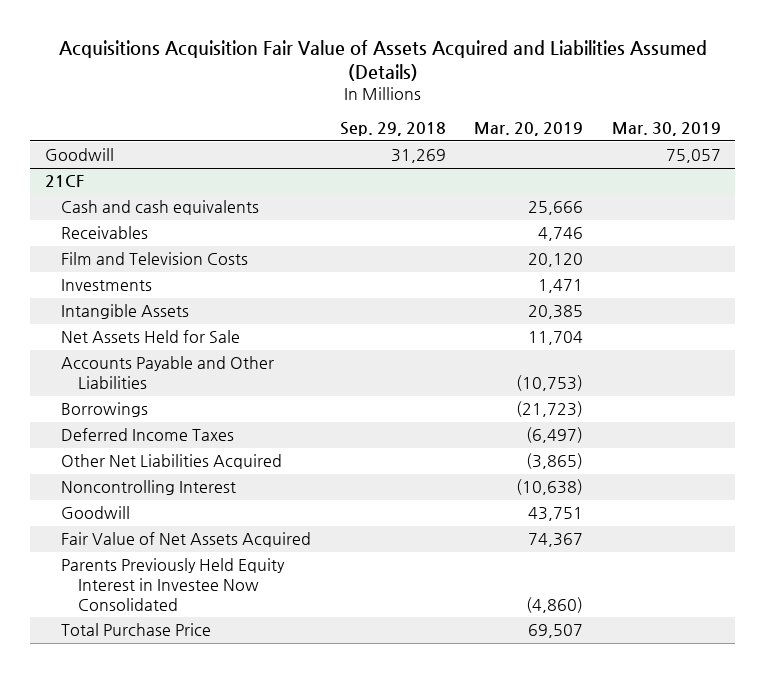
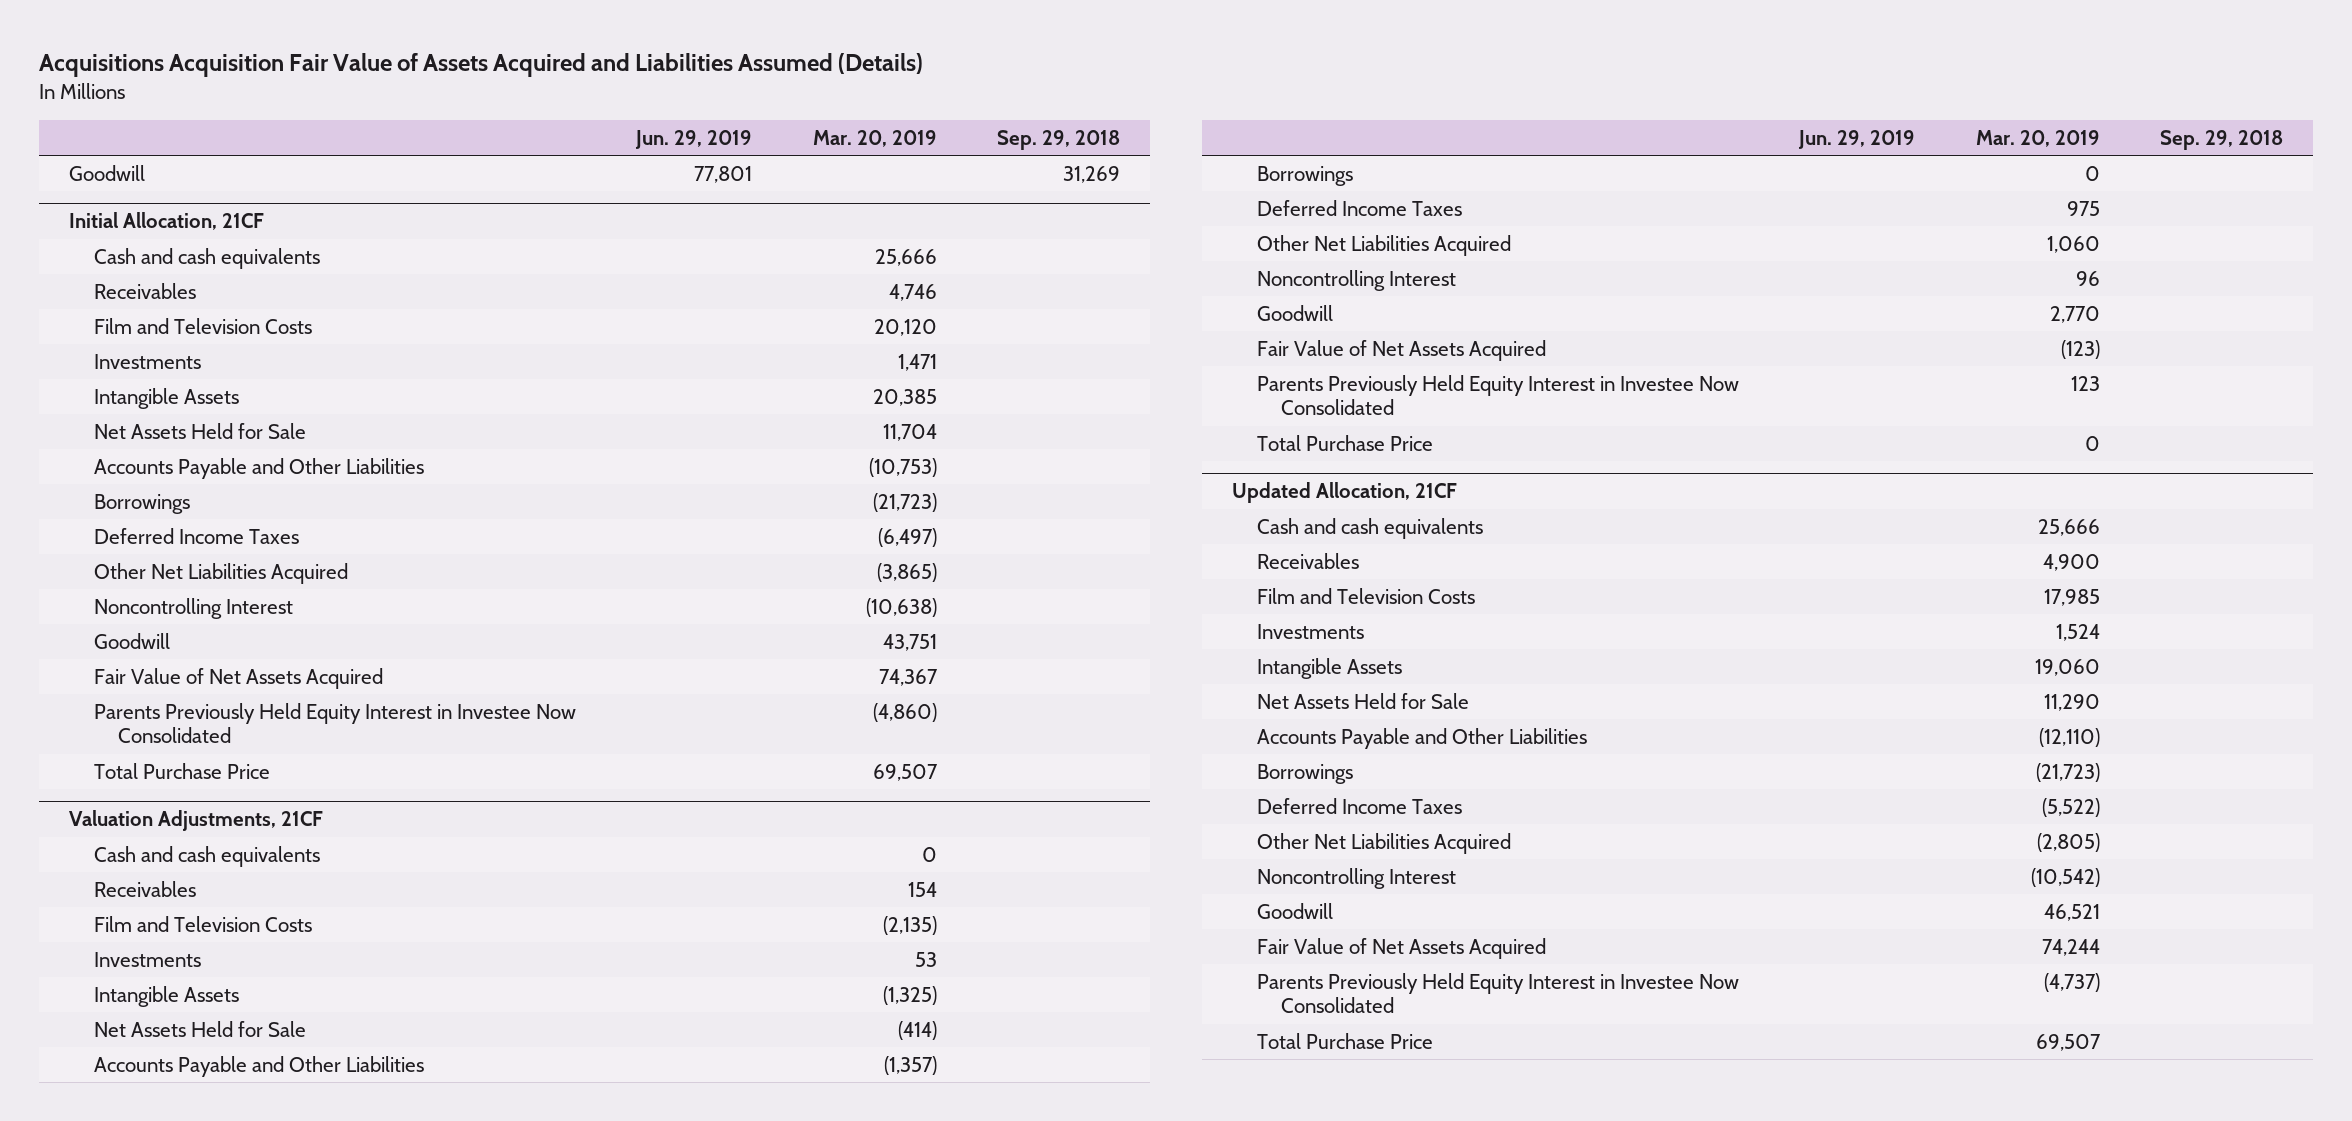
[611,121,721,136] Mar. 30, 2019 -> none
none -> [635,129,753,149] Jun. 29, 2019
[44,175,84,188] 21CF -> none
none -> [69,212,265,231] Initial Allocation, 21CF
none -> [69,810,324,832] Valuation Adjustments, 21CF
none -> [93,845,320,867] Cash and cash equivalents
none -> [93,880,196,897] Receivables
none -> [93,915,312,932] Film and Television Costs
none -> [93,951,201,967] Investments
none -> [93,985,239,1007] Intangible Assets
none -> [93,1020,306,1037] Net Assets Held for Sale
none -> [93,1055,424,1077] Accounts Payable and Other Liabilities
none -> [1256,165,1353,186] Borrowings
none -> [1256,199,1462,216] Deferred Income Taxes
none -> [1256,234,1511,256] Other Net Liabilities Acquired
none -> [1256,269,1456,291] Noncontrolling Interest
none -> [1256,304,1333,321] Goodwill
none -> [1256,339,1546,361] Fair Value of Net Assets Acquired
none -> [1256,374,1739,416] Parents Previously Held Equity Interest in Investee Now Consolidated
none -> [1256,434,1433,451] Total Purchase Price
none -> [1232,482,1458,504] Updated Allocation, 21CF
none -> [1256,517,1483,539] Cash and cash equivalents
none -> [1256,552,1359,569] Receivables
none -> [1256,587,1475,604] Film and Television Costs
none -> [1256,623,1364,639] Investments
none -> [1256,657,1402,679] Intangible Assets
none -> [1256,692,1469,709] Net Assets Held for Sale
none -> [1256,727,1587,749] Accounts Payable and Other Liabilities
none -> [1256,763,1353,784] Borrowings
none -> [1256,797,1462,814] Deferred Income Taxes
none -> [1256,832,1511,854] Other Net Liabilities Acquired
none -> [1256,867,1456,889] Noncontrolling Interest
none -> [1256,902,1333,919] Goodwill
none -> [1256,937,1546,959] Fair Value of Net Assets Acquired
none -> [1256,972,1739,1014] Parents Previously Held Equity Interest in Investee Now Consolidated
none -> [1256,1032,1433,1049] Total Purchase Price

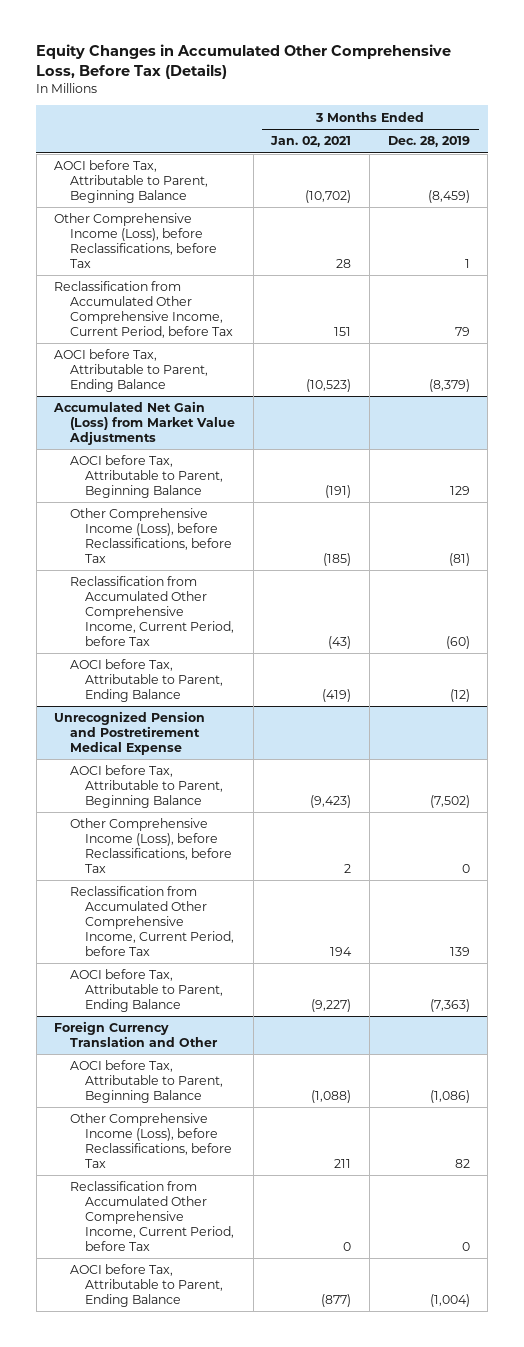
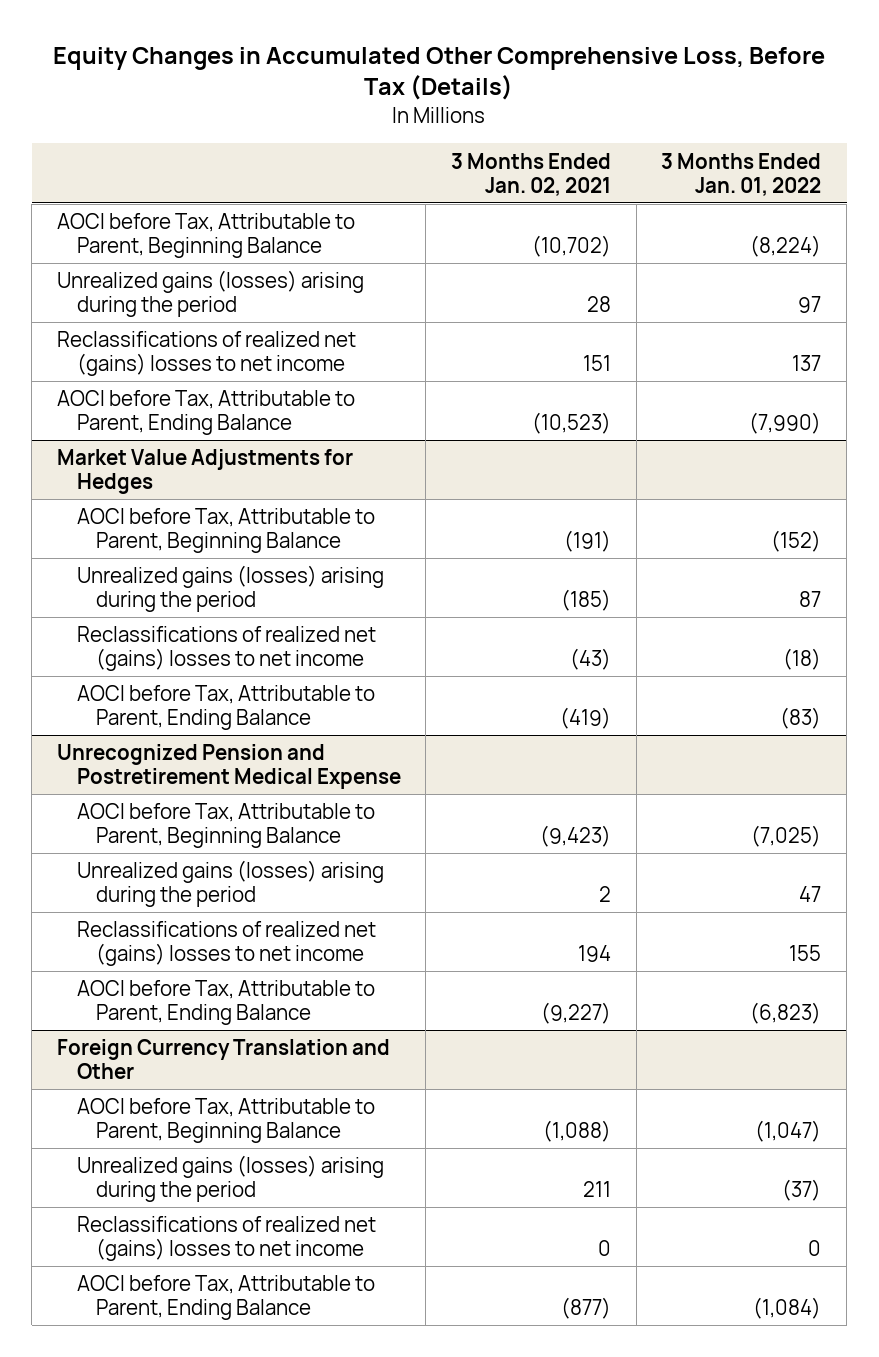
[387,136,470,148] Dec. 28, 2019 -> none
none -> [661,152,822,196] 3 Months Ended Jan. 01, 2022
[54,213,217,268] Other Comprehensive Income (Loss), before Reclassifications, before Tax -> [57,270,365,318] Unrealized gains (losses) arising during the period
[54,281,233,338] Reclassification from Accumulated Other Comprehensive Income, Current Period, before Tax -> [57,331,357,377] Reclassifications of realized net (gains) losses to net income
[53,401,235,445] Accumulated Net Gain (Loss) from Market Value Adjustments -> [57,449,354,495] Market Value Adjustments for Hedges
[69,508,233,563] Other Comprehensive Income (Loss), before Reclassifications, before Tax -> [76,565,384,613] Unrealized gains (losses) arising during the period
[69,576,235,646] Reclassification from Accumulated Other Comprehensive Income, Current Period, before Tax -> [76,626,376,672] Reclassifications of realized net (gains) losses to net income
[69,818,233,873] Other Comprehensive Income (Loss), before Reclassifications, before Tax -> [76,860,384,908] Unrealized gains (losses) arising during the period
[69,886,235,956] Reclassification from Accumulated Other Comprehensive Income, Current Period, before Tax -> [76,921,376,967] Reclassifications of realized net (gains) losses to net income
[69,1113,233,1168] Other Comprehensive Income (Loss), before Reclassifications, before Tax -> [76,1155,384,1203] Unrealized gains (losses) arising during the period
[69,1181,235,1251] Reclassification from Accumulated Other Comprehensive Income, Current Period, before Tax -> [76,1216,376,1262] Reclassifications of realized net (gains) losses to net income

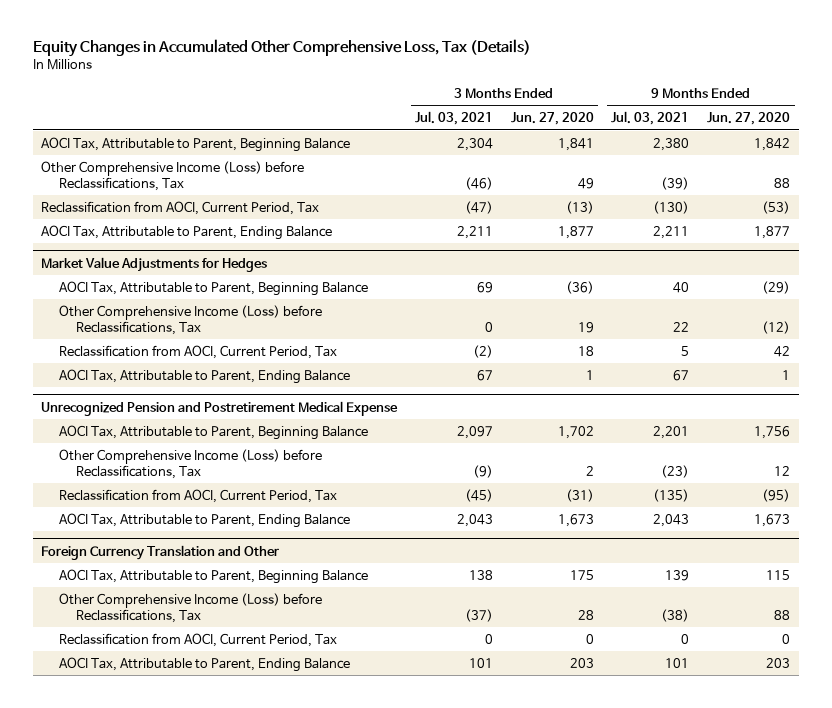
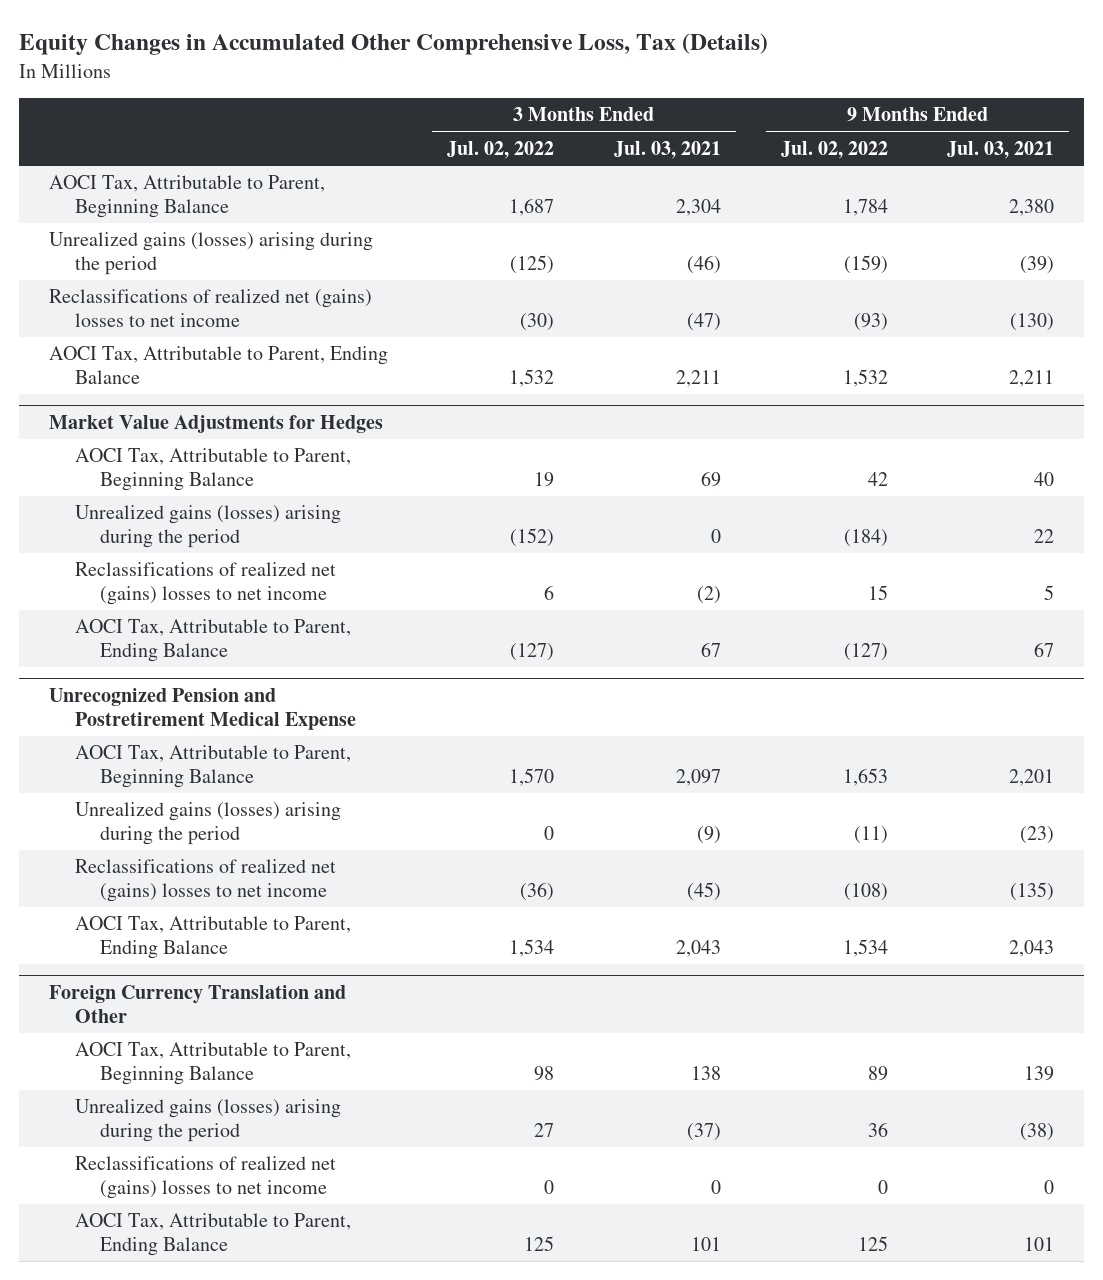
[510,112,594,126] Jun. 27, 2020 -> none
[707,112,791,126] Jun. 27, 2020 -> none
none -> [447,141,555,160] Jul. 02, 2022
none -> [780,141,888,160] Jul. 02, 2022
[41,160,305,191] Other Comprehensive Income (Loss) before Reclassifications, Tax -> [48,232,373,276] Unrealized gains (losses) arising during the period
[41,200,320,215] Reclassification from AOCI, Current Period, Tax -> [48,289,372,328] Reclassifications of realized net (gains) losses to net income
[58,304,322,335] Other Comprehensive Income (Loss) before Reclassifications, Tax -> [74,505,341,549] Unrealized gains (losses) arising during the period
[58,344,337,359] Reclassification from AOCI, Current Period, Tax -> [74,562,336,606] Reclassifications of realized net (gains) losses to net income
[58,448,322,479] Other Comprehensive Income (Loss) before Reclassifications, Tax -> [74,802,341,846] Unrealized gains (losses) arising during the period
[58,488,337,503] Reclassification from AOCI, Current Period, Tax -> [74,859,336,903] Reclassifications of realized net (gains) losses to net income
[58,592,322,623] Other Comprehensive Income (Loss) before Reclassifications, Tax -> [74,1099,341,1143] Unrealized gains (losses) arising during the period
[58,632,337,647] Reclassification from AOCI, Current Period, Tax -> [74,1156,336,1200] Reclassifications of realized net (gains) losses to net income

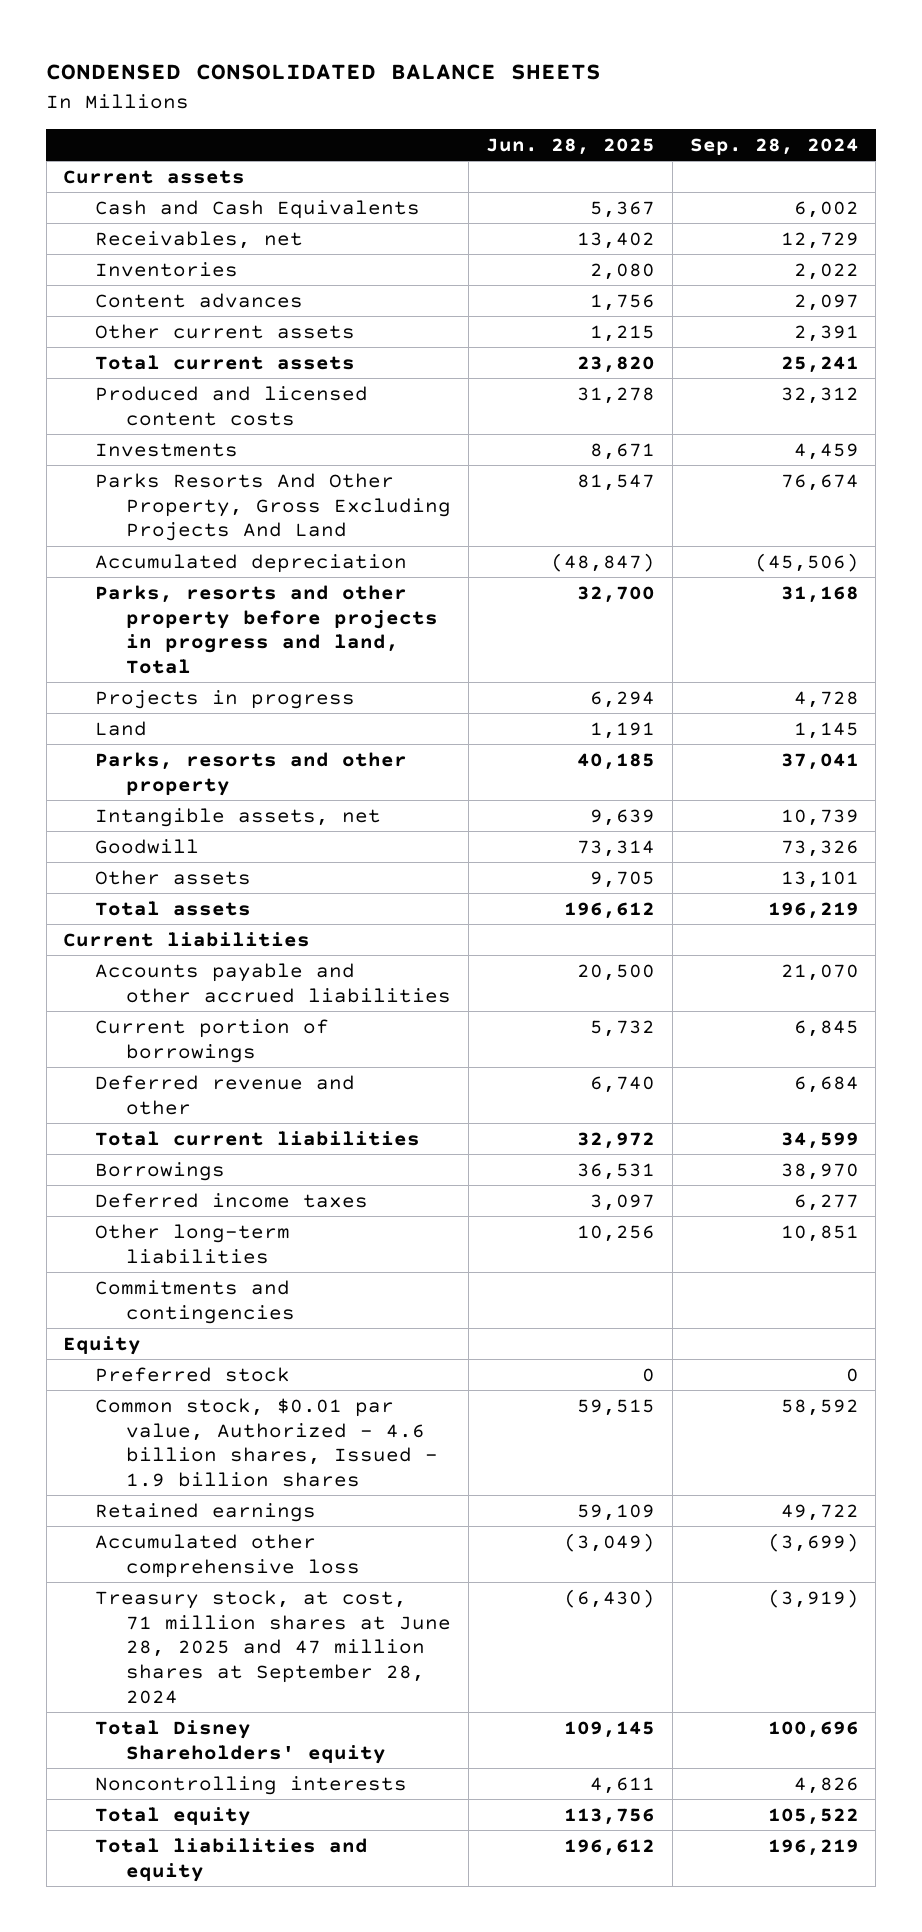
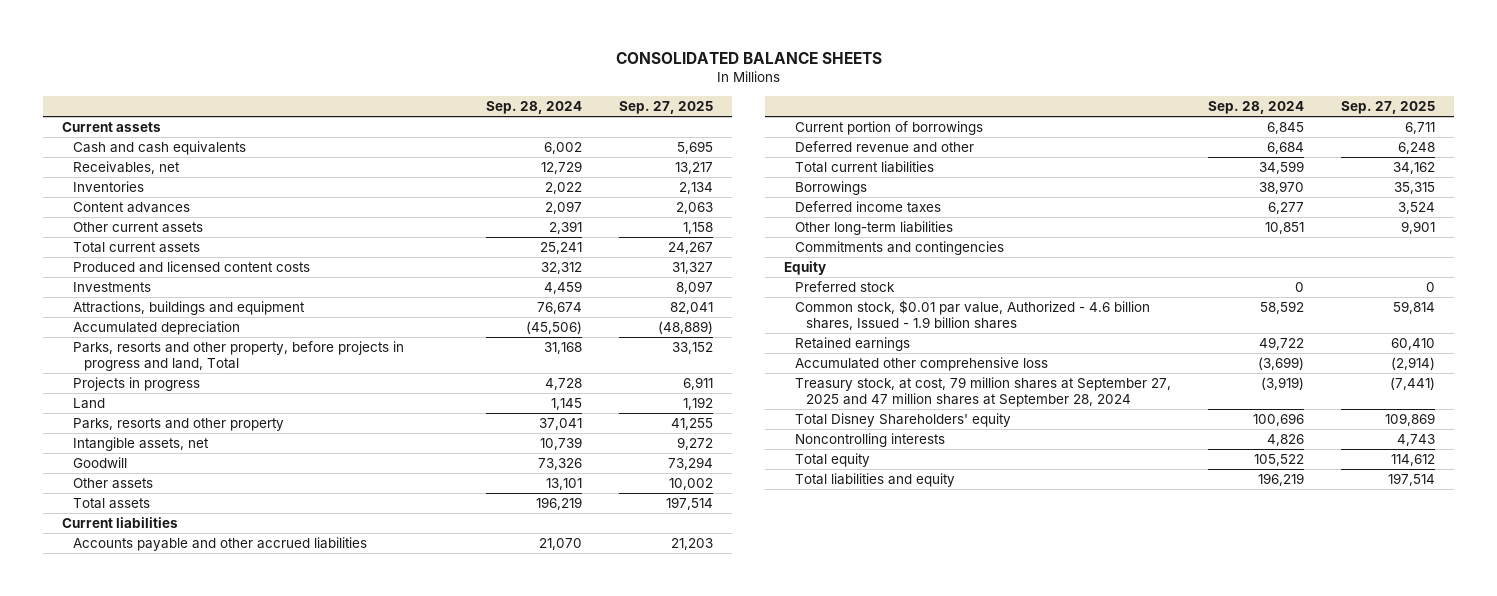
[46,63,602,80] CONDENSED CONSOLIDATED BALANCE SHEETS -> [615,52,882,65] CONSOLIDATED BALANCE SHEETS
[485,137,655,155] Jun. 28, 2025 -> none
none -> [619,101,714,115] Sep. 27, 2025
[94,199,420,219] Cash and Cash Equivalents -> [72,141,246,156] Cash and cash equivalents
[94,472,452,542] Parks Resorts And Other Property, Gross Excluding Projects And Land -> [72,301,305,316] Attractions, buildings and equipment
[94,584,439,674] Parks, resorts and other property before projects in progress and land, Total -> [72,341,404,371] Parks, resorts and other property, before projects in progress and land, Total
[94,1589,452,1704] Treasury stock, at cost, 71 million shares at June 28, 2025 and 47 million shares at September 28, 2024 -> [794,377,1171,407] Treasury stock, at cost, 79 million shares at September 27, 2025 and 47 million shares at September 28, 2024

